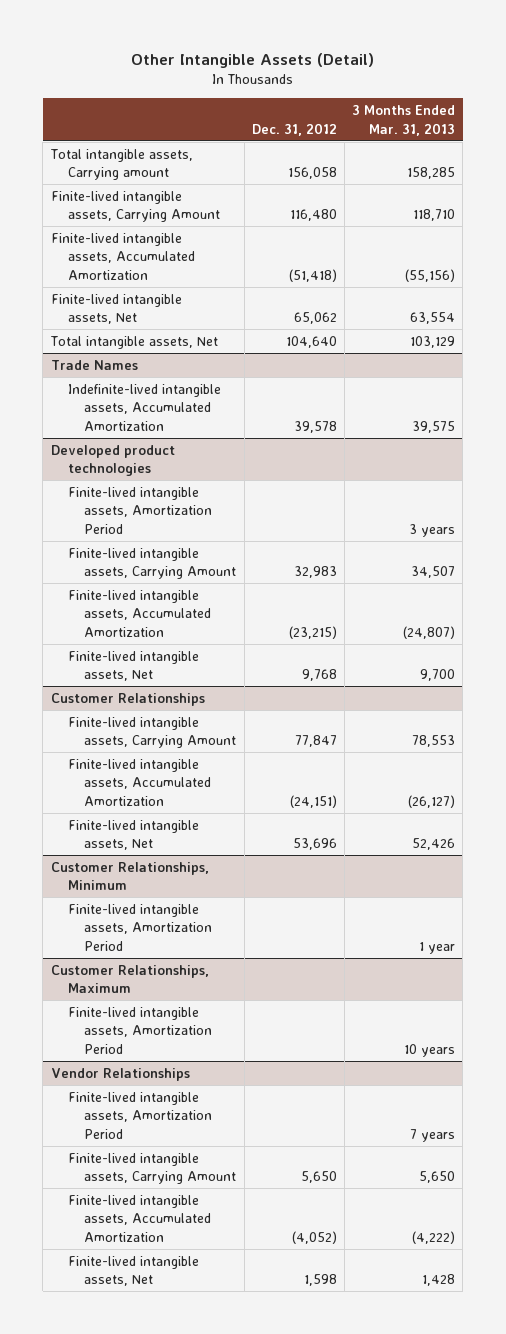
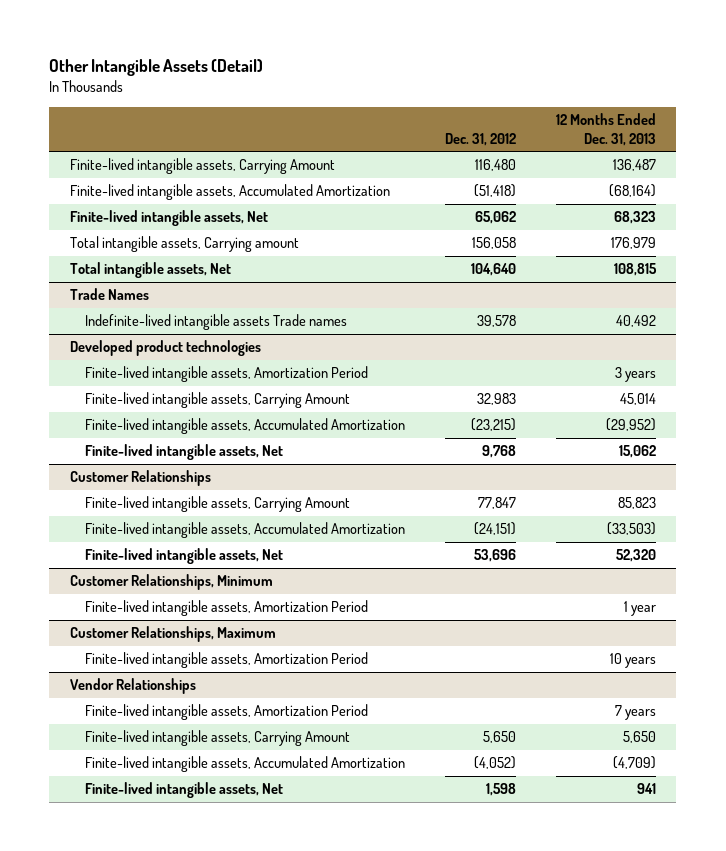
[352,105,456,136] 3 Months Ended Mar. 31, 2013 -> none
none -> [556,112,657,146] 12 Months Ended Dec. 31, 2013
[49,148,193,181] Total intangible assets, Carrying amount -> [69,236,299,253] Total intangible assets, Carrying amount
[67,383,221,431] Indefinite-lived intangible assets, Accumulated Amortization -> [84,314,347,331] Indefinite-lived intangible assets Trade names

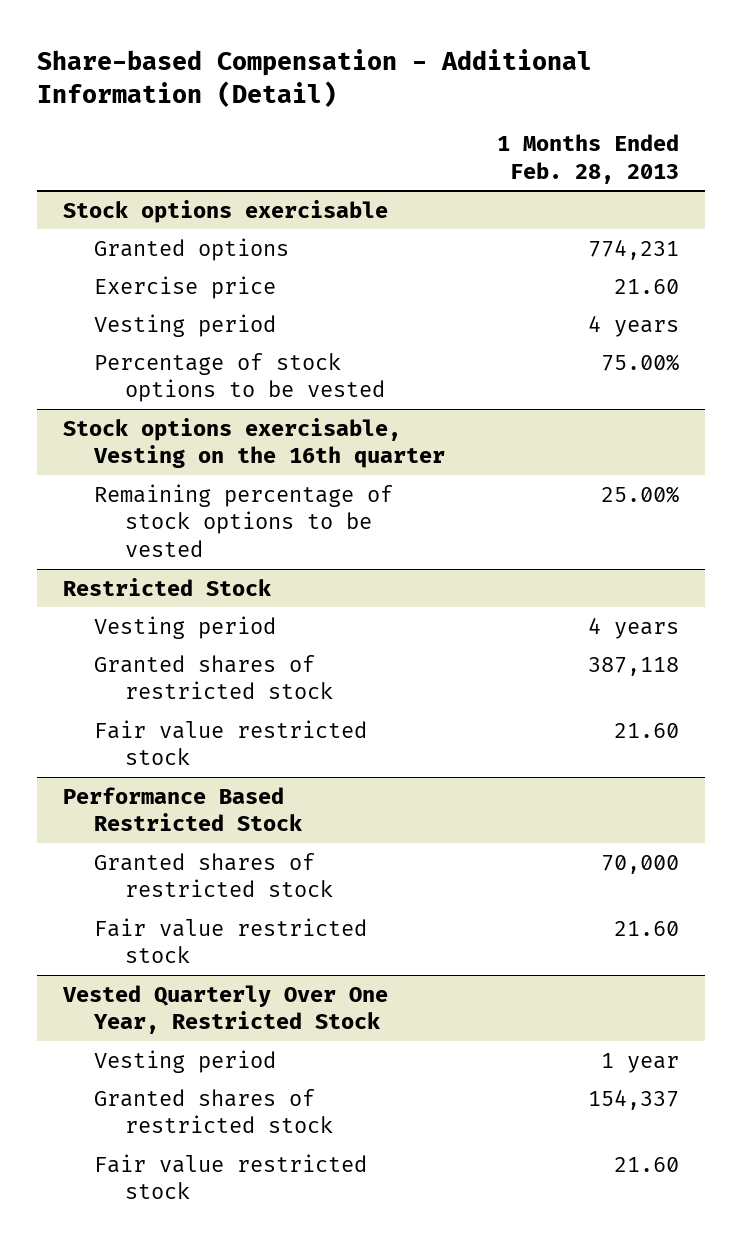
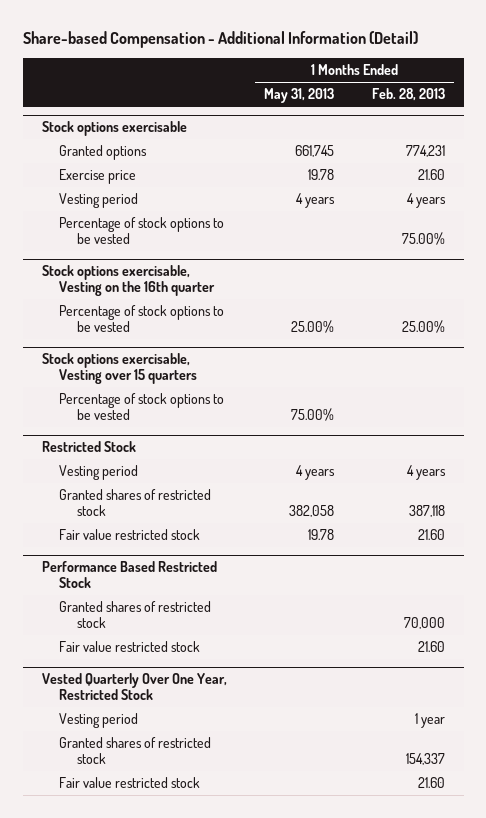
none -> [264,88,335,104] May 31, 2013
[93,483,393,558] Remaining percentage of stock options to be vested -> [59,305,225,333] Percentage of stock options to be vested
none -> [41,353,198,385] Stock options exercisable, Vesting over 15 quarters
none -> [59,393,225,421] Percentage of stock options to be vested

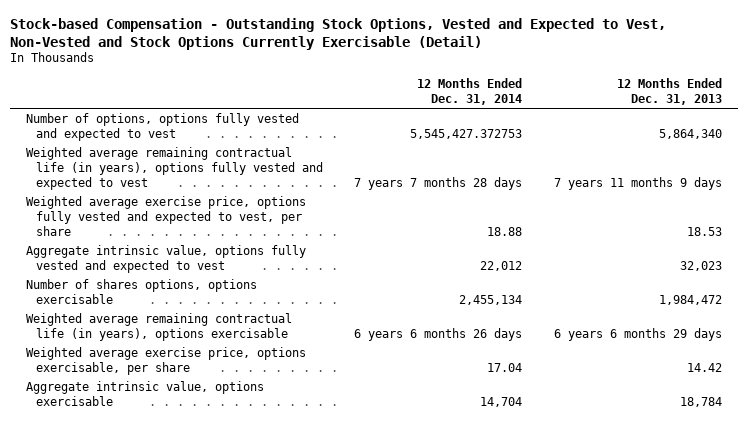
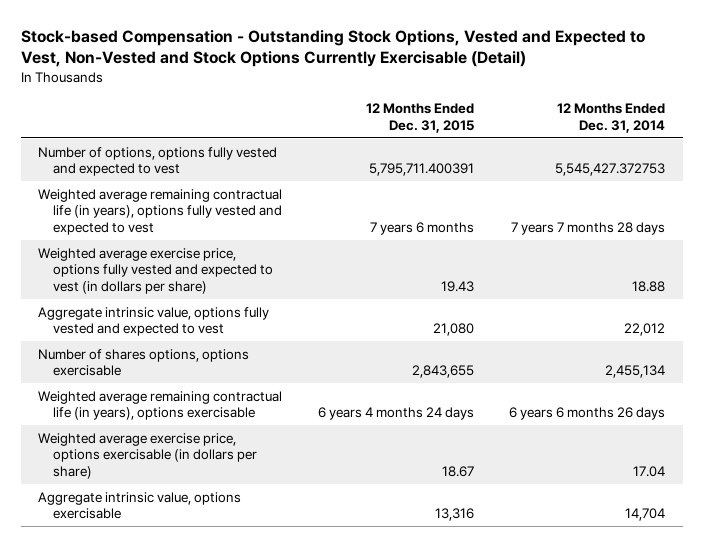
[617,77,723,105] 12 Months Ended Dec. 31, 2013 -> none
none -> [365,103,474,133] 12 Months Ended Dec. 31, 2015
[26,195,307,236] Weighted average exercise price, options fully vested and expected to vest, per share -> [38,247,274,295] Weighted average exercise price, options fully vested and expected to vest (in dollars per share)
[26,346,307,375] Weighted average exercise price, options exercisable, per share -> [38,432,258,480] Weighted average exercise price, options exercisable (in dollars per share)

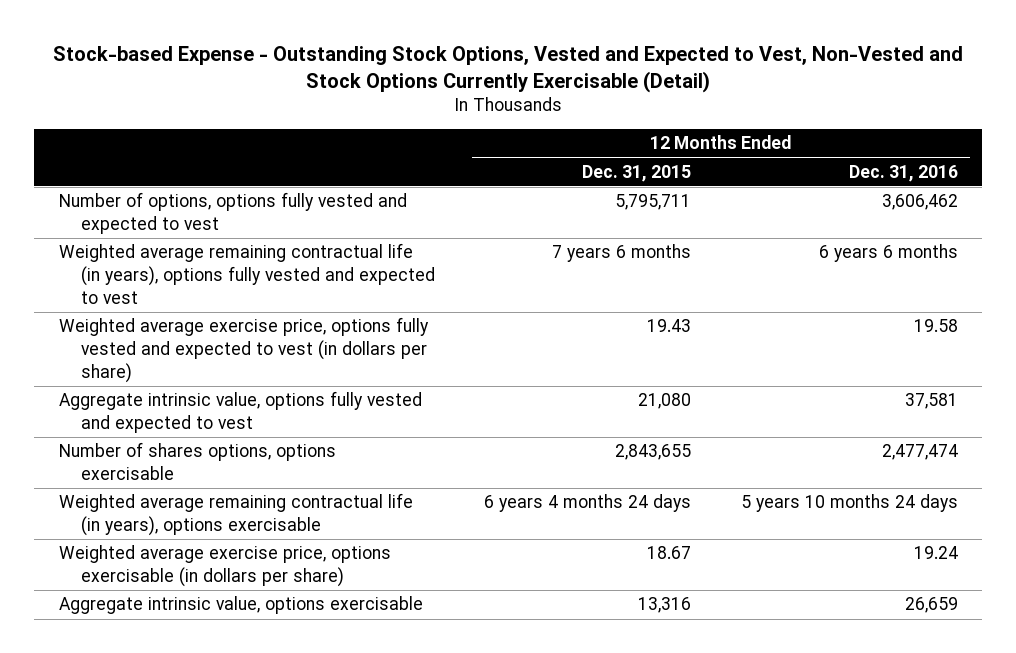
[20,29,645,68] Stock-based Compensation - Outstanding Stock Options, Vested and Expected to Vest, Non-Vested and Stock Options Currently Exercisable (Detail) -> [53,45,964,93] Stock-based Expense - Outstanding Stock Options, Vested and Expected to Vest, Non-Vested and Stock Options Currently Exercisable (Detail)
[557,103,666,133] 12 Months Ended Dec. 31, 2014 -> none
none -> [848,164,958,182] Dec. 31, 2016
[368,163,474,177] 5,795,711.400391 -> [615,194,692,211] 5,795,711

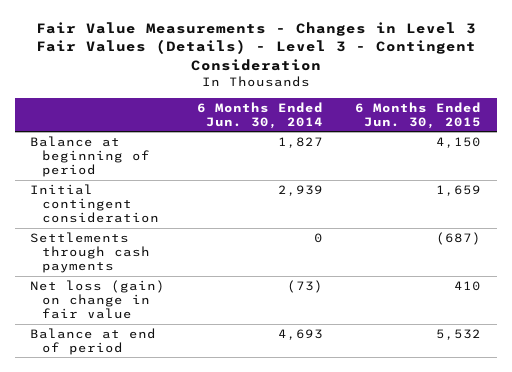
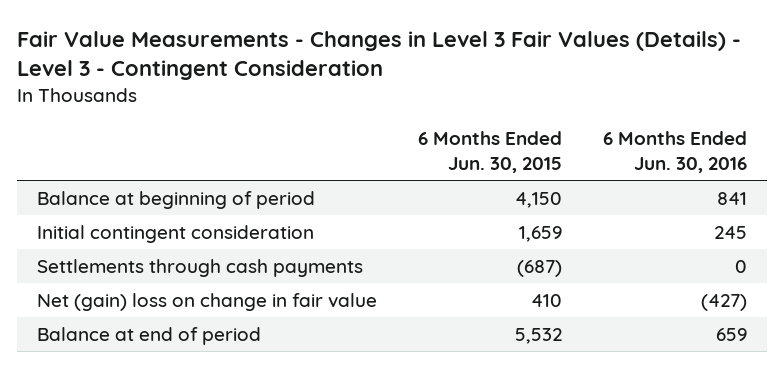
[197,101,324,129] 6 Months Ended Jun. 30, 2014 -> none
none -> [602,131,747,173] 6 Months Ended Jun. 30, 2016
[30,279,166,319] Net loss (gain) on change in fair value -> [37,293,378,312] Net (gain) loss on change in fair value

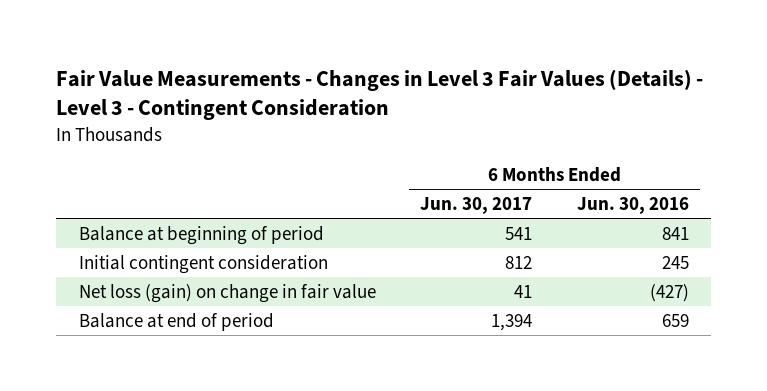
[417,131,562,173] 6 Months Ended Jun. 30, 2015 -> none
none -> [420,196,533,214] Jun. 30, 2017
[37,259,364,278] Settlements through cash payments -> none
[37,293,378,312] Net (gain) loss on change in fair value -> [78,283,376,303] Net loss (gain) on change in fair value

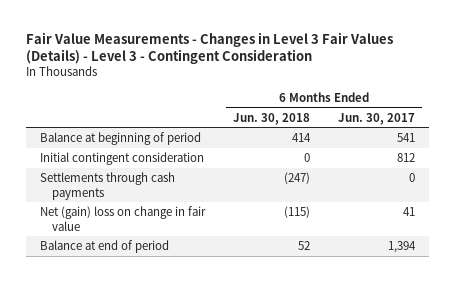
[576,196,689,214] Jun. 30, 2016 -> none
none -> [233,112,311,125] Jun. 30, 2018
none -> [40,172,176,200] Settlements through cash payments
[78,283,376,303] Net loss (gain) on change in fair value -> [40,206,207,231] Net (gain) loss on change in fair value

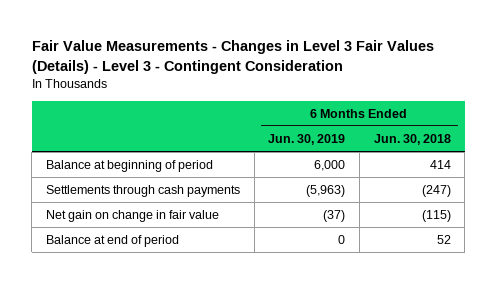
[337,112,415,125] Jun. 30, 2017 -> none
none -> [268,133,346,145] Jun. 30, 2019
[40,152,205,166] Initial contingent consideration -> none
[40,206,207,231] Net (gain) loss on change in fair value -> [45,209,219,222] Net gain on change in fair value

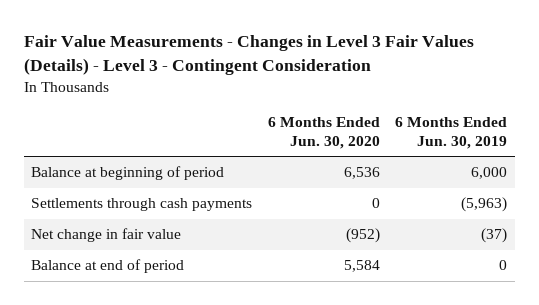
[373,133,451,145] Jun. 30, 2018 -> none
none -> [267,117,380,150] 6 Months Ended Jun. 30, 2020
[45,209,219,222] Net gain on change in fair value -> [31,228,182,243] Net change in fair value

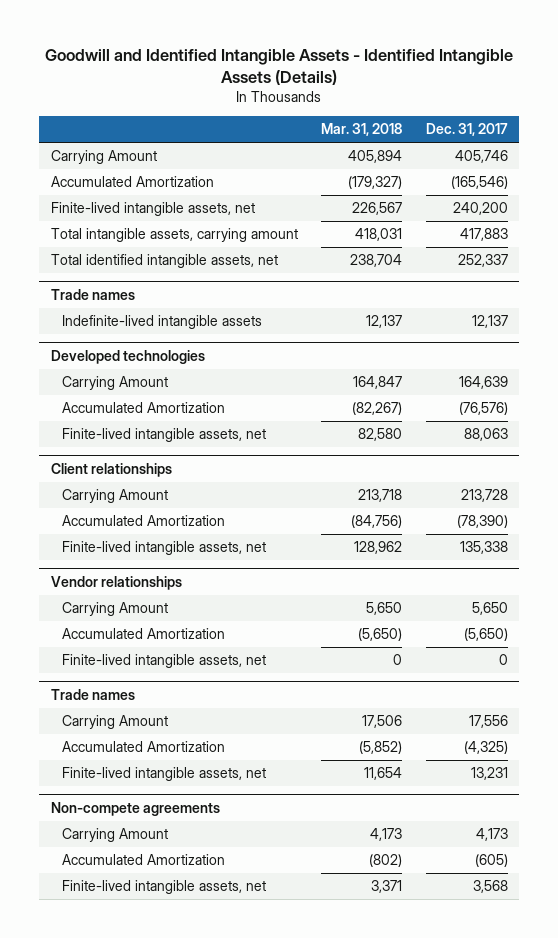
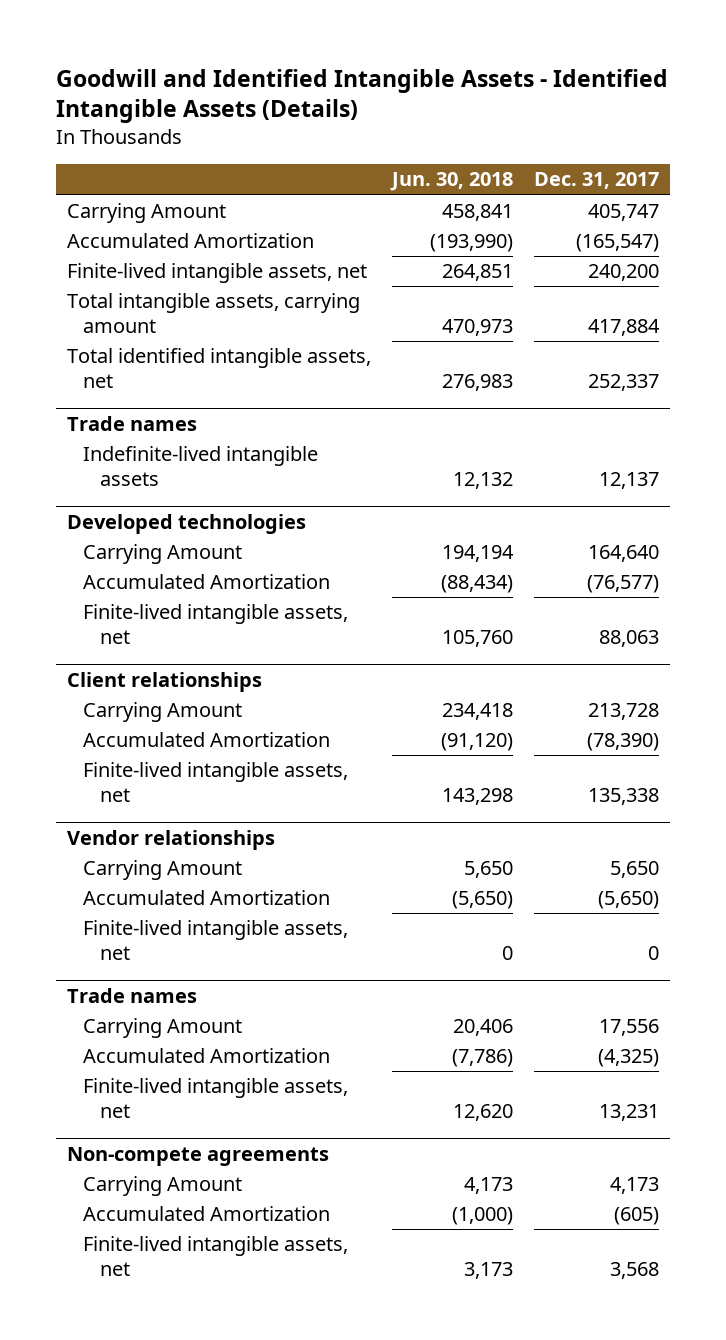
[321,123,403,137] Mar. 31, 2018 -> none
none -> [389,172,513,192] Jun. 30, 2018
[454,150,508,164] 405,746 -> [588,204,660,222] 405,747
[450,176,508,190] (165,546) -> [576,234,660,253] (165,547)
[459,228,508,242] 417,883 -> [588,318,661,336] 417,884
[458,376,508,390] 164,639 -> [588,545,660,563] 164,640
[458,402,508,416] (76,576) -> [587,575,660,594] (76,577)

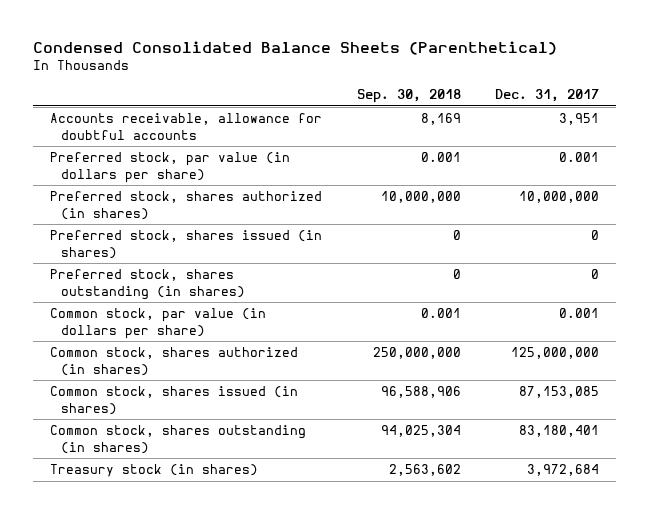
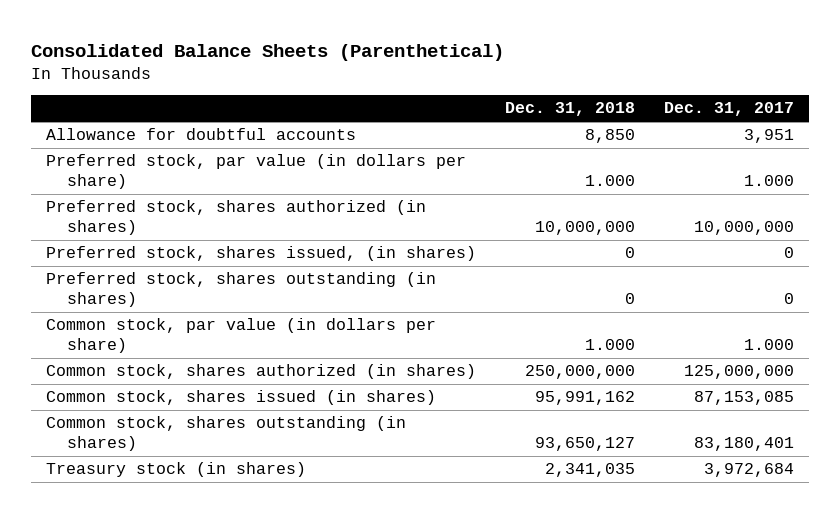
[33,41,558,56] Condensed Consolidated Balance Sheets (Parenthetical) -> [31,43,505,61] Consolidated Balance Sheets (Parenthetical)
[356,89,461,104] Sep. 30, 2018 -> none
none -> [505,102,636,117] Dec. 31, 2018
[50,113,323,140] Accounts receivable, allowance for doubtful accounts -> [45,128,356,141] Allowance for doubtful accounts
[558,152,599,163] 0.001 -> [744,175,795,187] 1.000
[50,230,323,259] Preferred stock, shares issued (in shares) -> [45,246,476,262] Preferred stock, shares issued, (in shares)
[558,308,599,319] 0.001 -> [744,339,795,351] 1.000

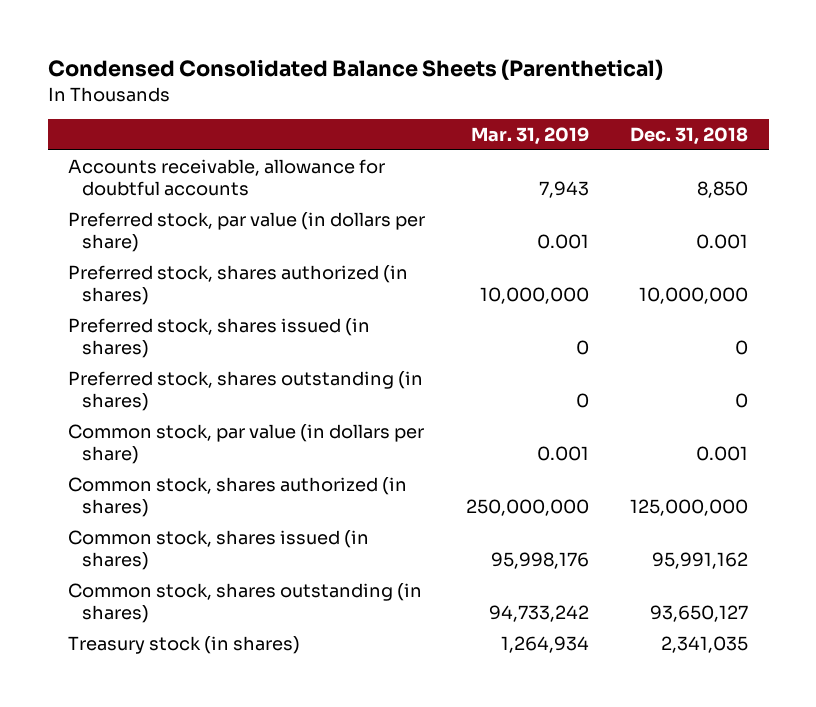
[31,43,505,61] Consolidated Balance Sheets (Parenthetical) -> [47,59,663,81] Condensed Consolidated Balance Sheets (Parenthetical)
[664,102,795,117] Dec. 31, 2017 -> none
none -> [471,126,590,145] Mar. 31, 2019
[45,128,356,141] Allowance for doubtful accounts -> [68,158,386,196] Accounts receivable, allowance for doubtful accounts
[585,175,636,187] 1.000 -> [696,233,749,249] 0.001
[45,246,476,262] Preferred stock, shares issued, (in shares) -> [68,317,371,358] Preferred stock, shares issued (in shares)
[585,339,636,351] 1.000 -> [696,445,749,461] 0.001
[525,365,636,380] 250,000,000 -> [630,498,749,516] 125,000,000

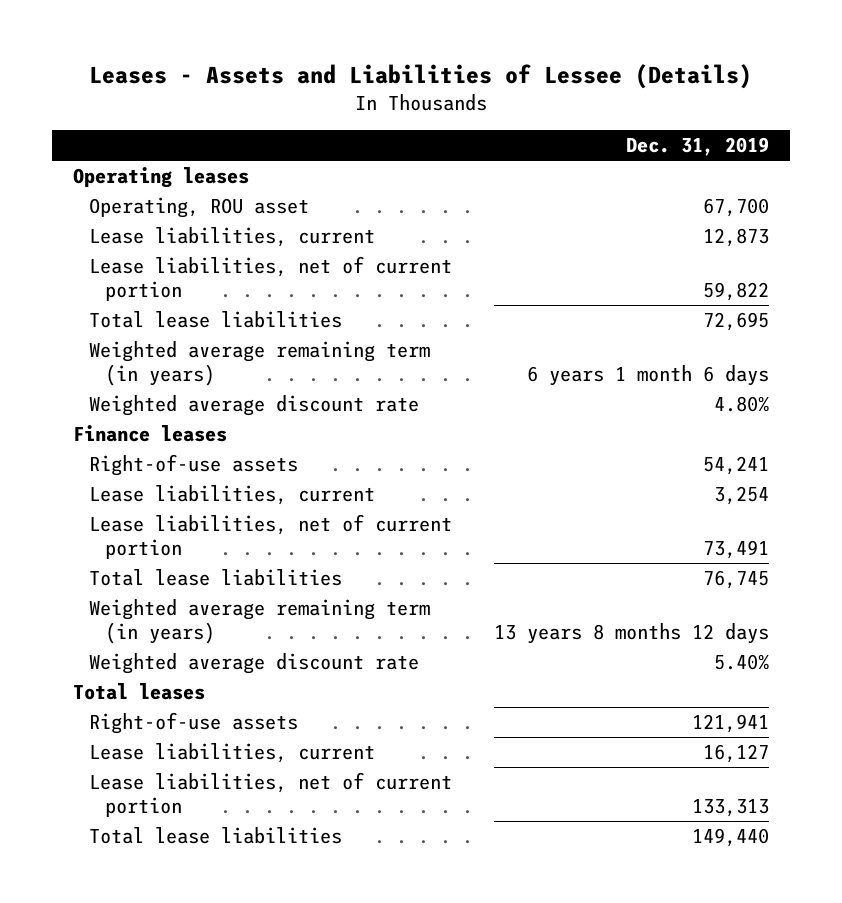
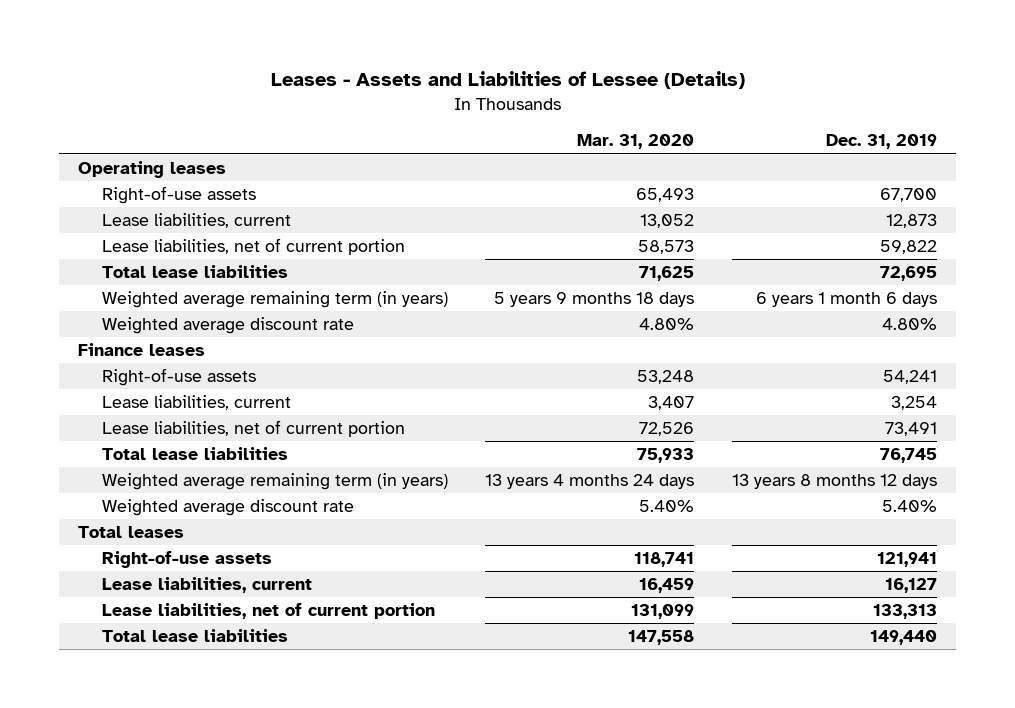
none -> [577,134,695,150] Mar. 31, 2020
[88,197,309,219] Operating, ROU asset -> [101,186,256,205] Right-of-use assets

